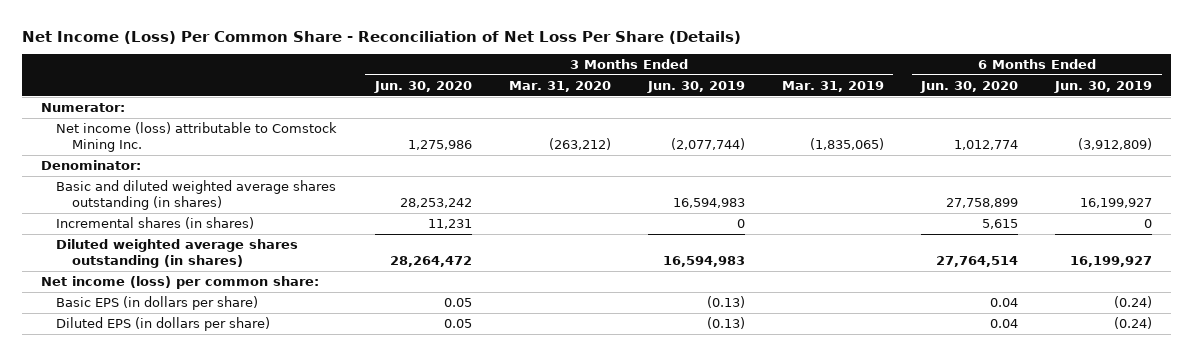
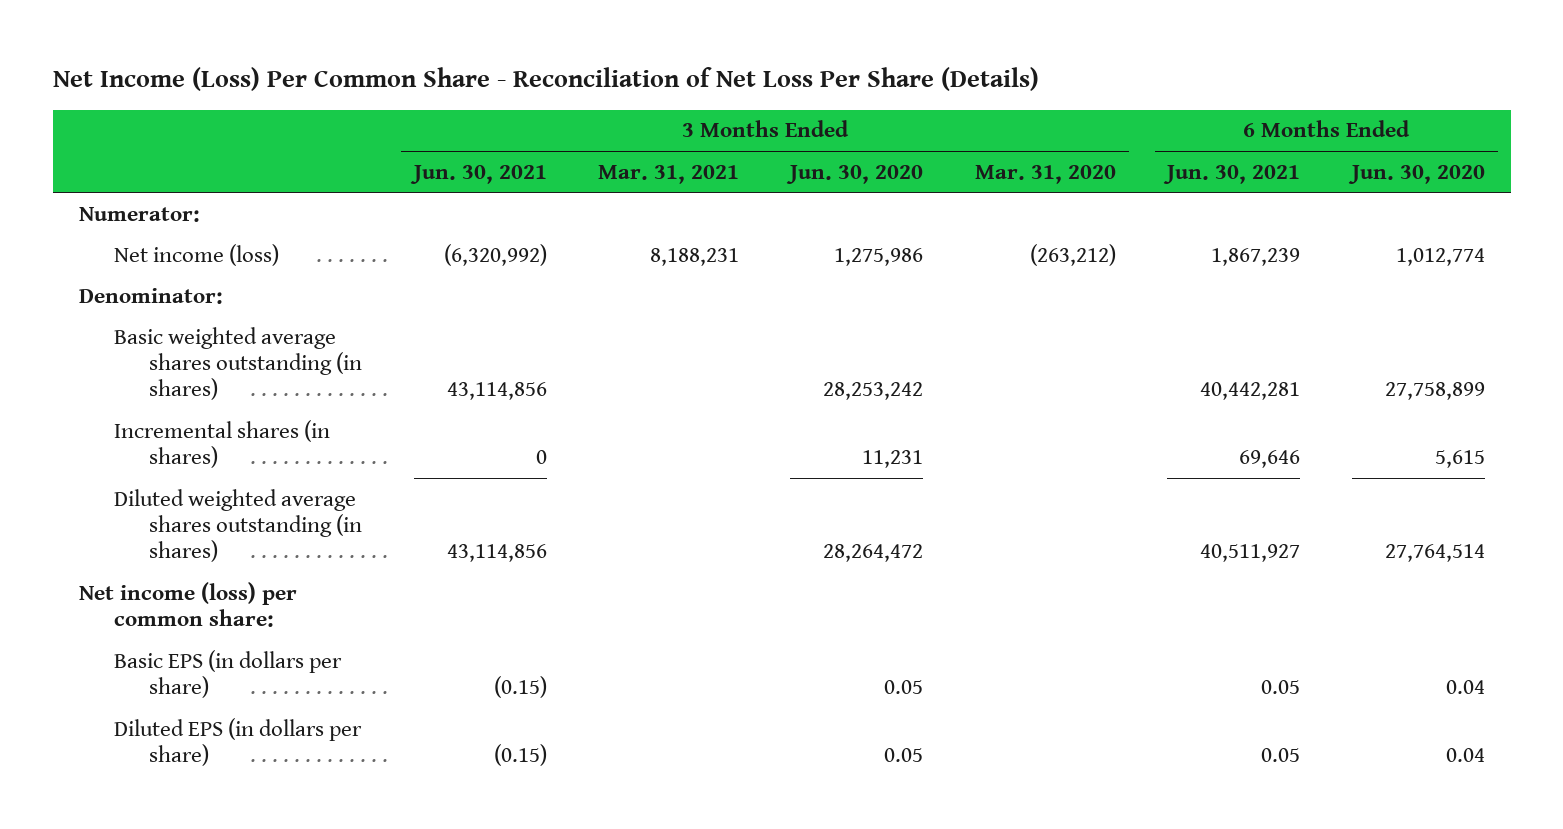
[646,80,745,93] Jun. 30, 2019 -> none
[782,80,885,92] Mar. 31, 2019 -> none
[1054,80,1153,93] Jun. 30, 2019 -> none
none -> [409,164,547,184] Jun. 30, 2021
none -> [598,164,740,184] Mar. 31, 2021
none -> [1163,164,1301,184] Jun. 30, 2021
[56,121,338,152] Net income (loss) attributable to Comstock Mining Inc. -> [113,243,279,266] Net income (loss)
[56,179,337,210] Basic and diluted weighted average shares outstanding (in shares) -> [113,326,363,401] Basic weighted average shares outstanding (in shares)

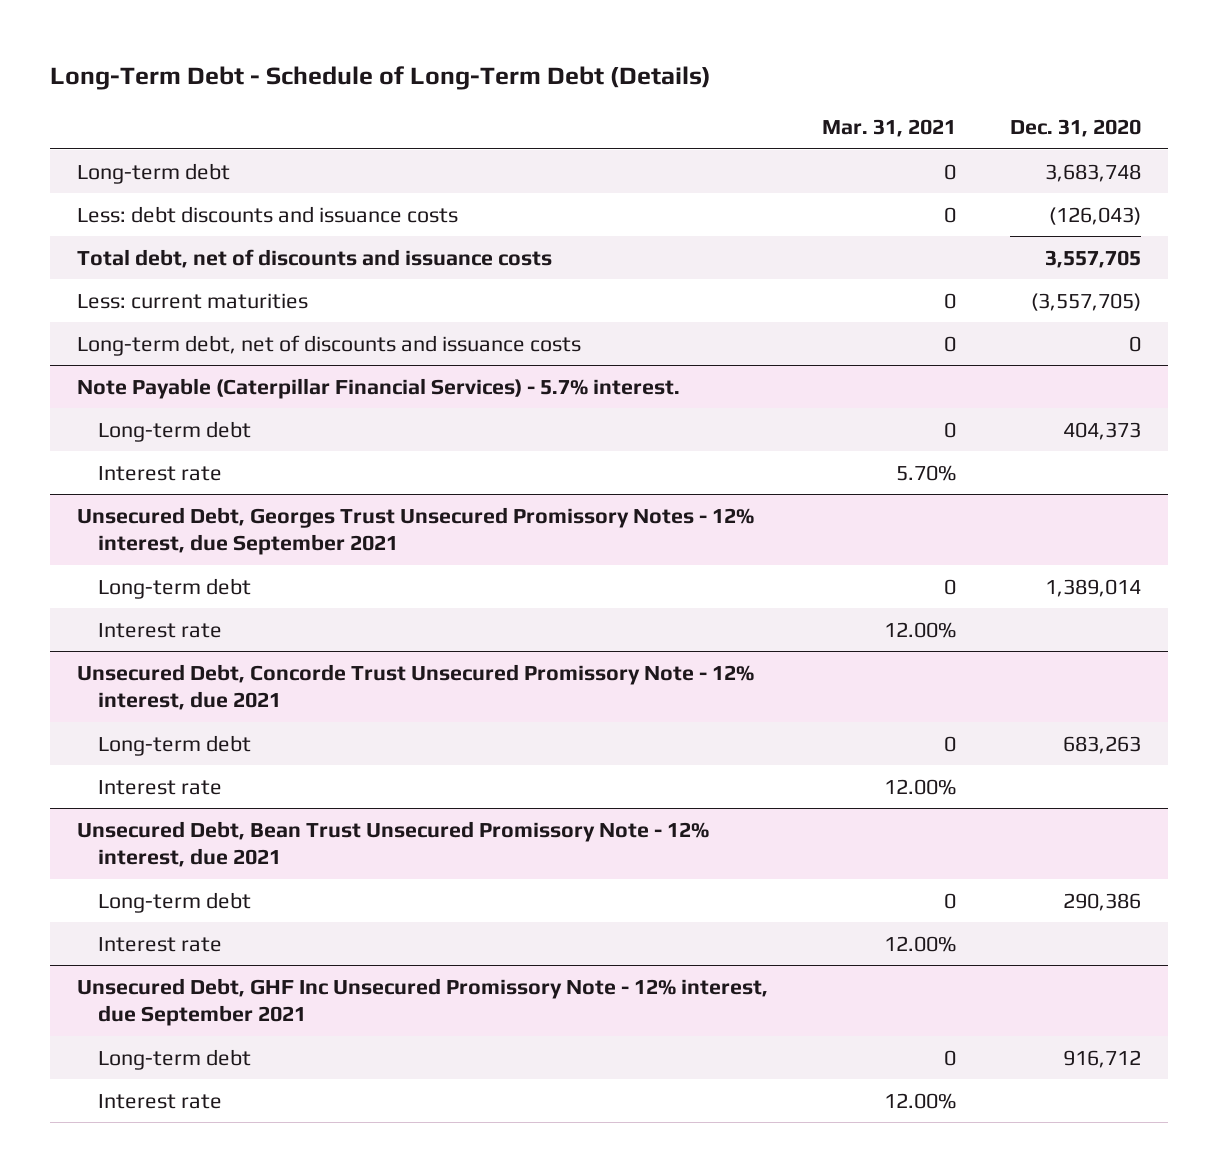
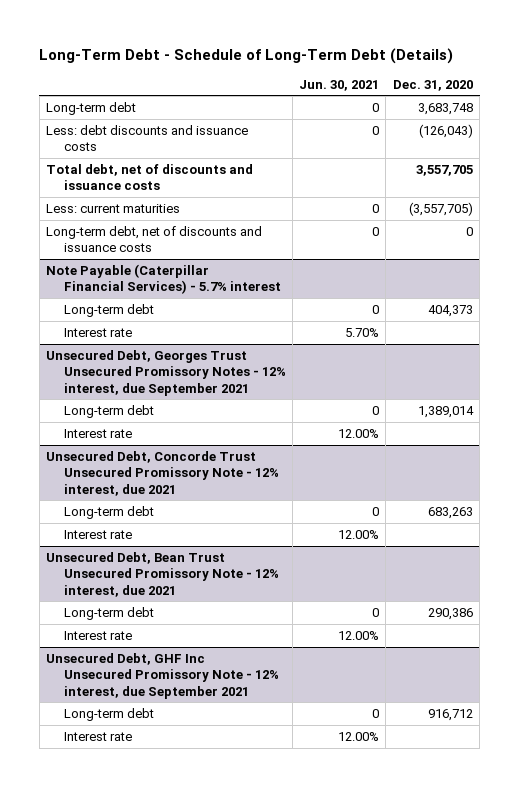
[822,118,957,137] Mar. 31, 2021 -> none
none -> [299,79,380,91] Jun. 30, 2021
[77,377,681,399] Note Payable (Caterpillar Financial Services) - 5.7% interest. -> [46,264,281,295] Note Payable (Caterpillar Financial Services) - 5.7% interest

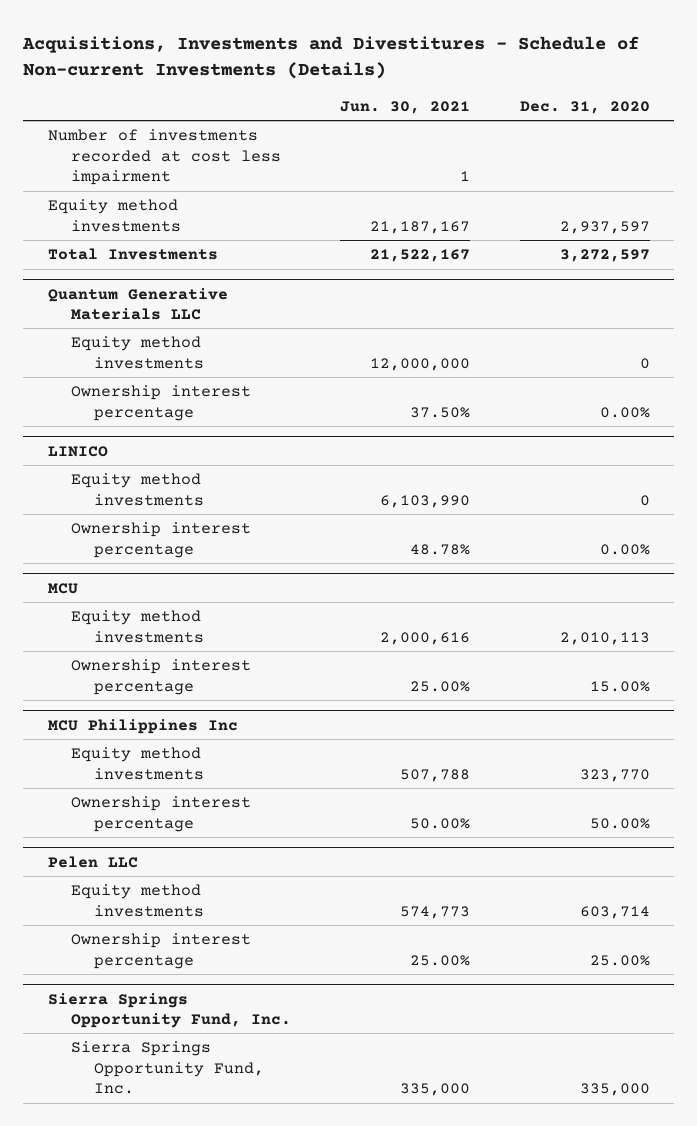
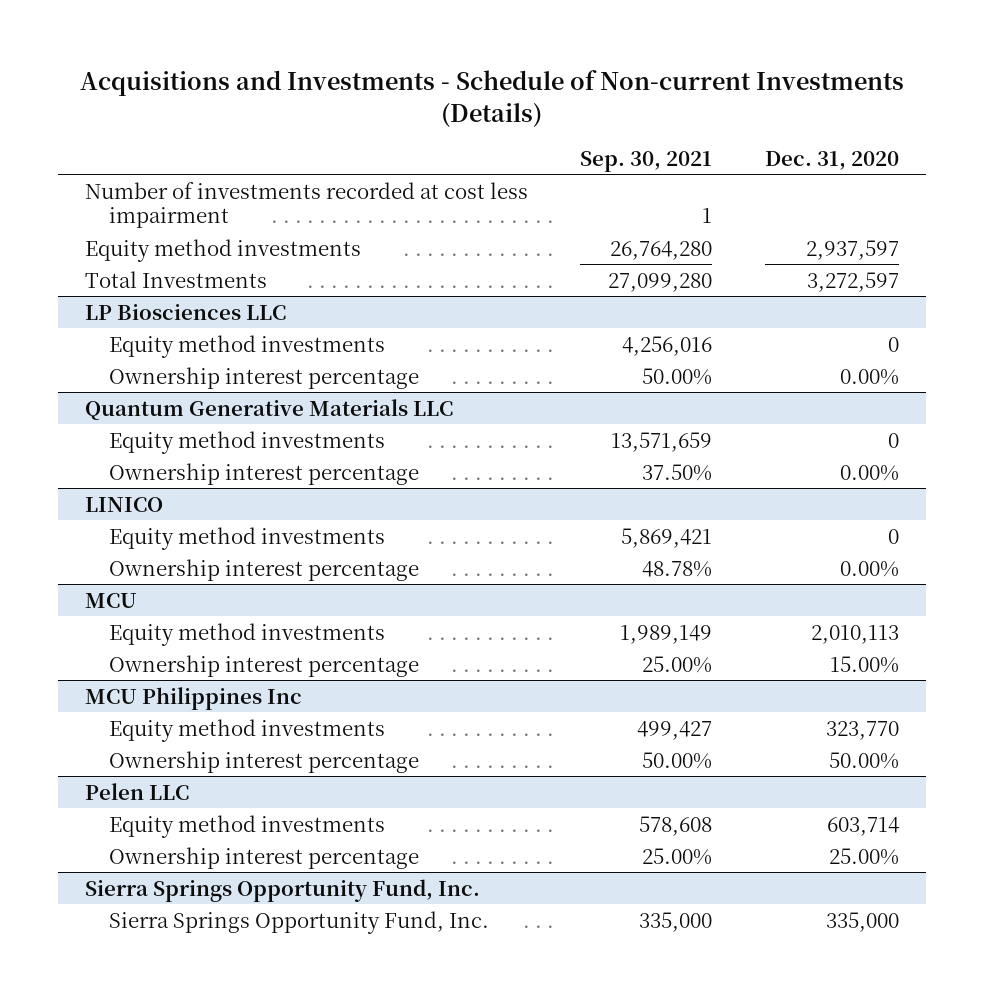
[21,35,639,79] Acquisitions, Investments and Divestitures - Schedule of Non-current Investments (Details) -> [79,69,904,127] Acquisitions and Investments - Schedule of Non-current Investments (Details)
[340,100,471,114] Jun. 30, 2021 -> none
none -> [580,150,713,172] Sep. 30, 2021
none -> [84,303,286,320] LP Biosciences LLC
none -> [109,334,386,358] Equity method investments
none -> [109,366,420,389] Ownership interest percentage

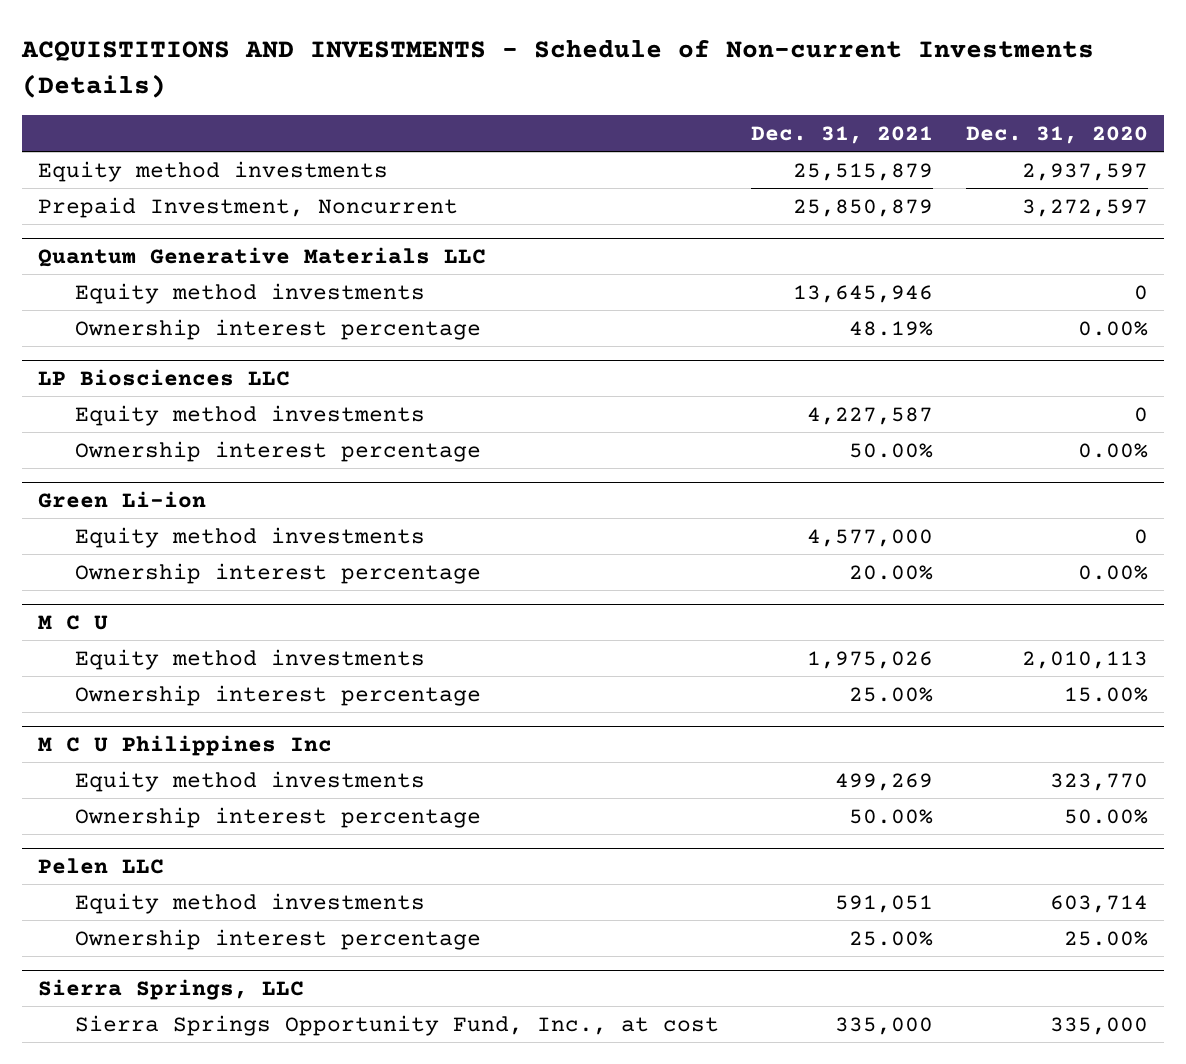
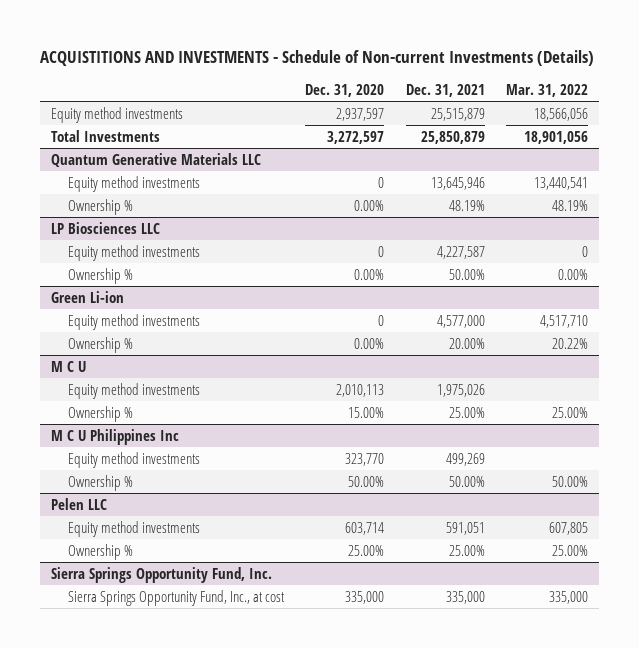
none -> [506,83,589,97] Mar. 31, 2022
[38,196,459,218] Prepaid Investment, Noncurrent -> [50,129,160,142] Total Investments
[74,318,481,340] Ownership interest percentage -> [68,198,134,215] Ownership %
[74,440,481,462] Ownership interest percentage -> [68,267,134,284] Ownership %
[74,562,481,584] Ownership interest percentage -> [68,336,134,353] Ownership %
[74,684,481,706] Ownership interest percentage -> [68,405,134,422] Ownership %
[74,806,481,828] Ownership interest percentage -> [68,474,134,491] Ownership %
[74,928,481,950] Ownership interest percentage -> [68,543,134,560] Ownership %
[38,978,305,1000] Sierra Springs, LLC -> [50,566,272,583] Sierra Springs Opportunity Fund, Inc.

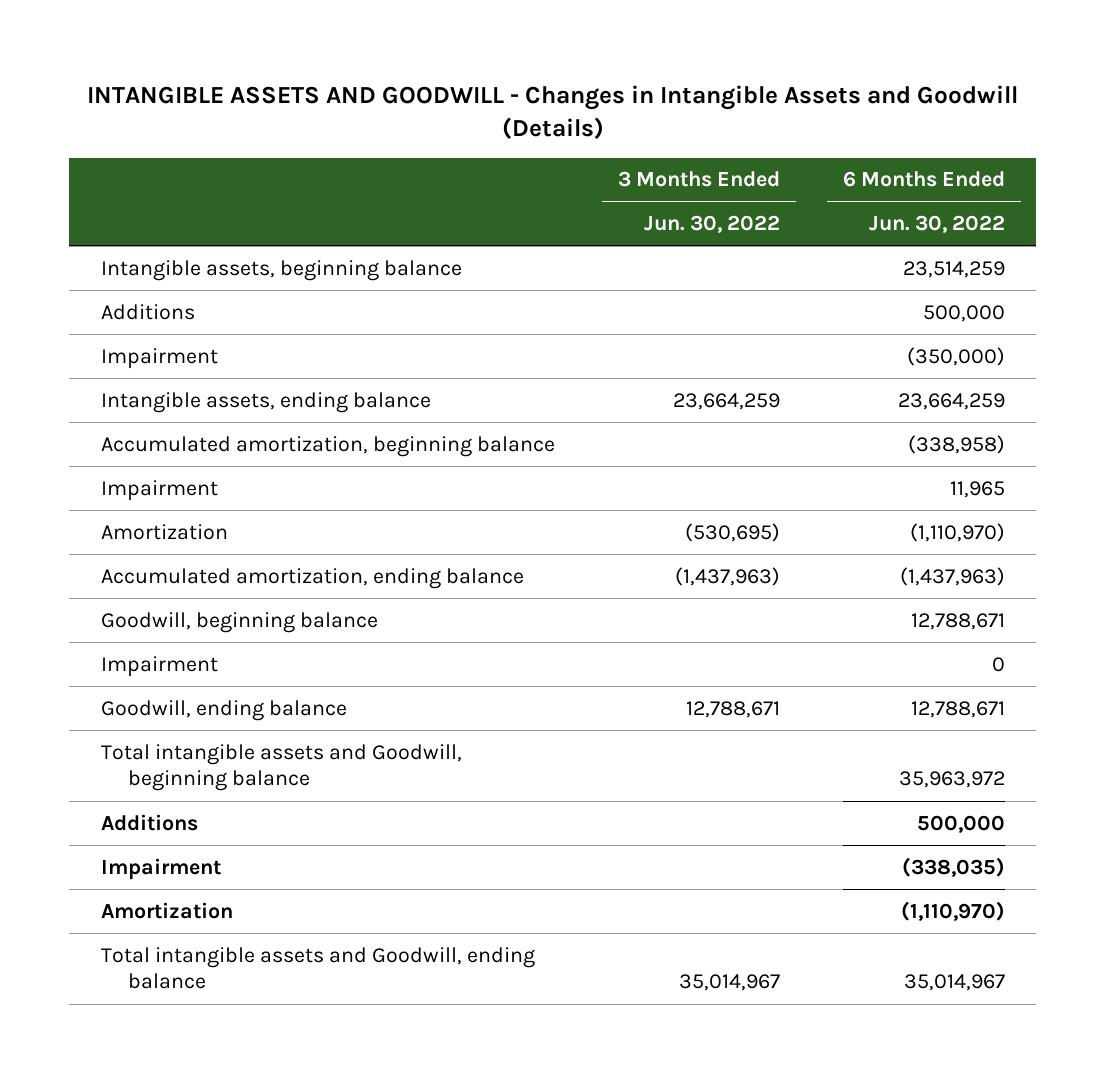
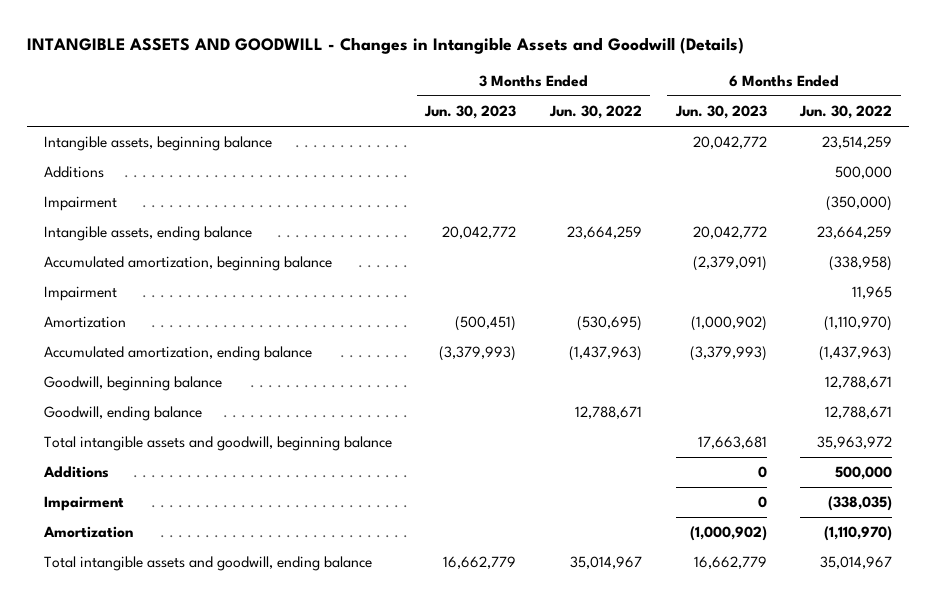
none -> [424,105,517,120] Jun. 30, 2023
none -> [674,105,767,120] Jun. 30, 2023
[100,655,218,677] Impairment -> none
[100,743,462,792] Total intangible assets and Goodwill, beginning balance -> [43,436,392,452] Total intangible assets and goodwill, beginning balance
[100,946,535,990] Total intangible assets and Goodwill, ending balance -> [43,556,372,572] Total intangible assets and goodwill, ending balance

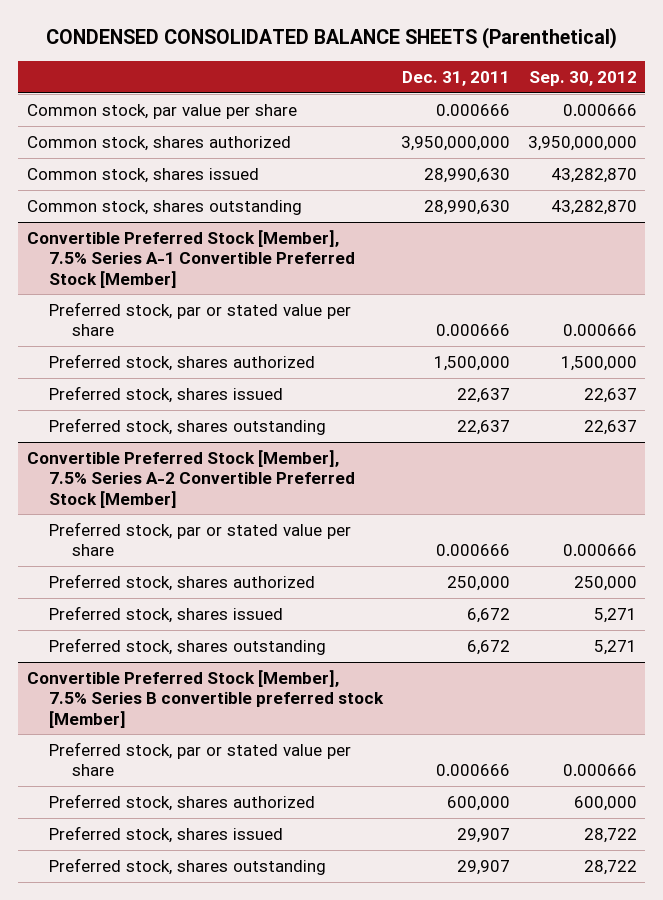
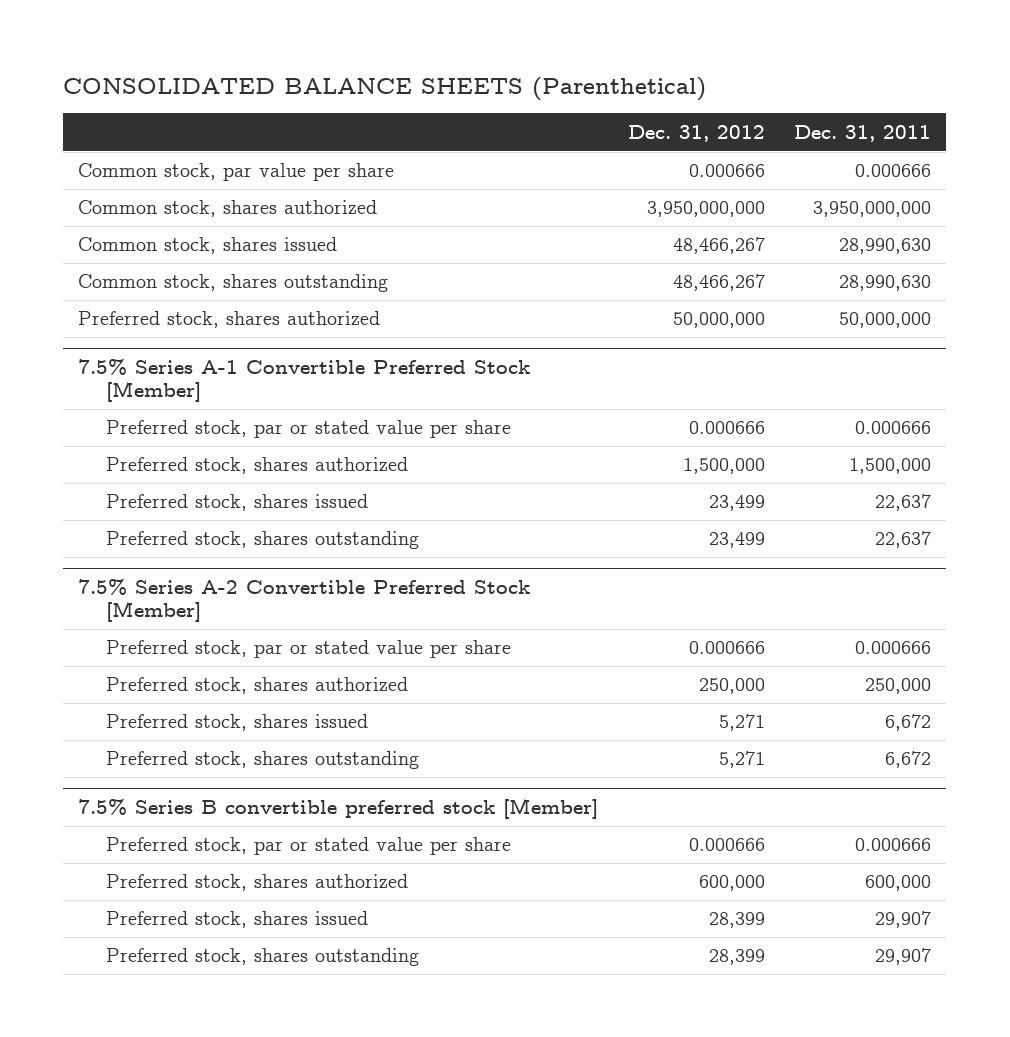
[45,27,617,50] CONDENSED CONSOLIDATED BALANCE SHEETS (Parenthetical) -> [63,76,707,101] CONSOLIDATED BALANCE SHEETS (Parenthetical)
[528,70,637,86] Sep. 30, 2012 -> none
none -> [627,124,765,142] Dec. 31, 2012
none -> [78,311,381,329] Preferred stock, shares authorized
[26,229,356,288] Convertible Preferred Stock [Member], 7.5% Series A-1 Convertible Preferred Stock [Member] -> [78,358,531,402] 7.5% Series A-1 Convertible Preferred Stock [Member]
[26,449,356,508] Convertible Preferred Stock [Member], 7.5% Series A-2 Convertible Preferred Stock [Member] -> [78,578,531,622] 7.5% Series A-2 Convertible Preferred Stock [Member]
[26,669,385,728] Convertible Preferred Stock [Member], 7.5% Series B convertible preferred stock [Member] -> [78,797,599,819] 7.5% Series B convertible preferred stock [Member]

